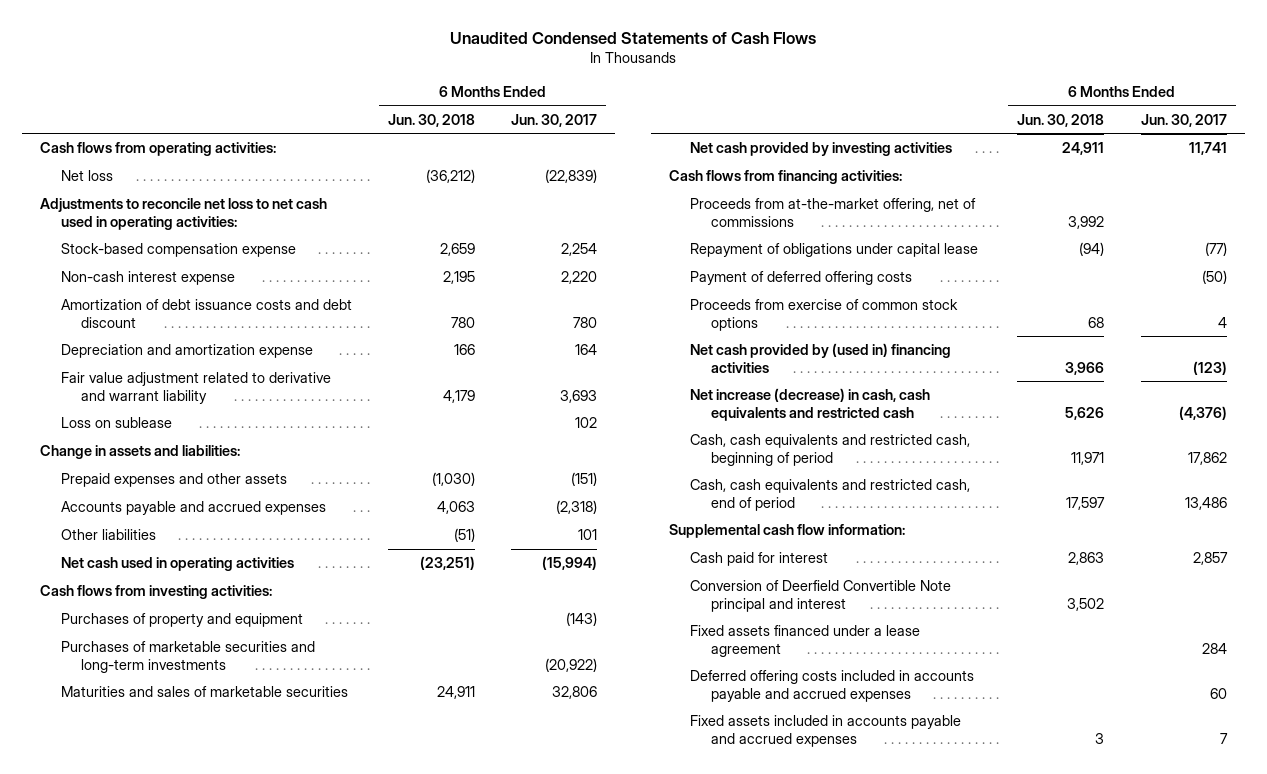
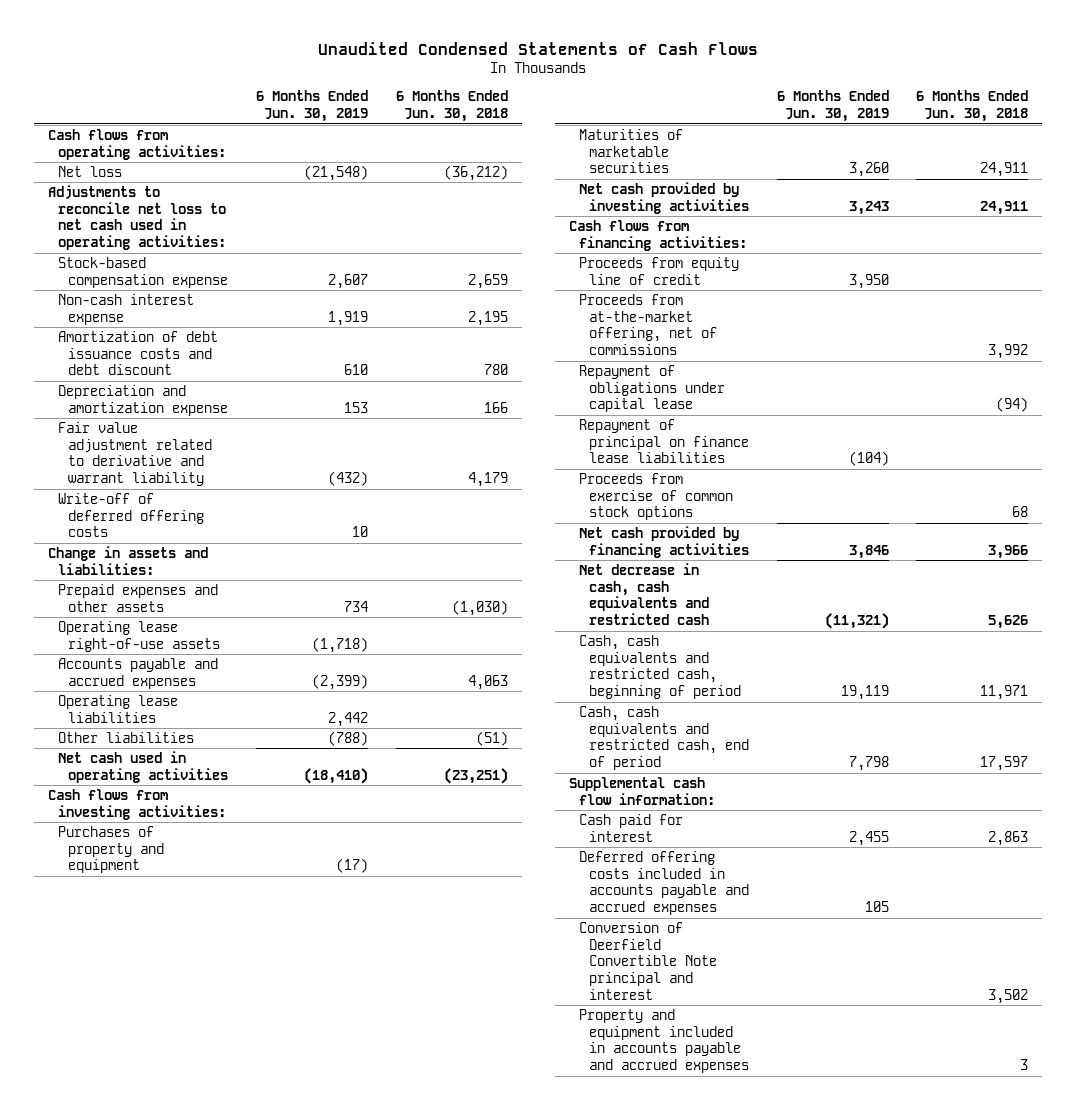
[511,113,598,127] Jun. 30, 2017 -> none
none -> [255,90,368,123] 6 Months Ended Jun. 30, 2019
[60,417,172,429] Loss on sublease -> none
none -> [58,492,205,538] Write-off of deferred offering costs
none -> [58,620,221,652] Operating lease right-of-use assets
none -> [58,694,179,723] Operating lease liabilities
[60,641,315,673] Purchases of marketable securities and long-term investments -> none
[60,686,348,698] Maturities and sales of marketable securities -> [578,128,683,174] Maturities of marketable securities
none -> [578,256,739,285] Proceeds from equity line of credit
[690,271,913,286] Payment of deferred offering costs -> none
none -> [578,418,749,464] Repayment of principal on finance lease liabilities
[690,343,952,373] Net cash provided by (used in) financing activities -> [578,525,749,558] Net cash provided by financing activities
[690,388,931,421] Net increase (decrease) in cash, cash equivalents and restricted cash -> [578,562,709,626] Net decrease in cash, cash equivalents and restricted cash
[690,625,921,657] Fixed assets financed under a lease agreement -> none
[690,580,952,612] Conversion of Deerfield Convertible Note principal and interest -> [578,921,717,1000] Conversion of Deerfield Convertible Note principal and interest
[690,715,962,747] Fixed assets included in accounts payable and accrued expenses -> [578,1008,749,1074] Property and equipment included in accounts payable and accrued expenses

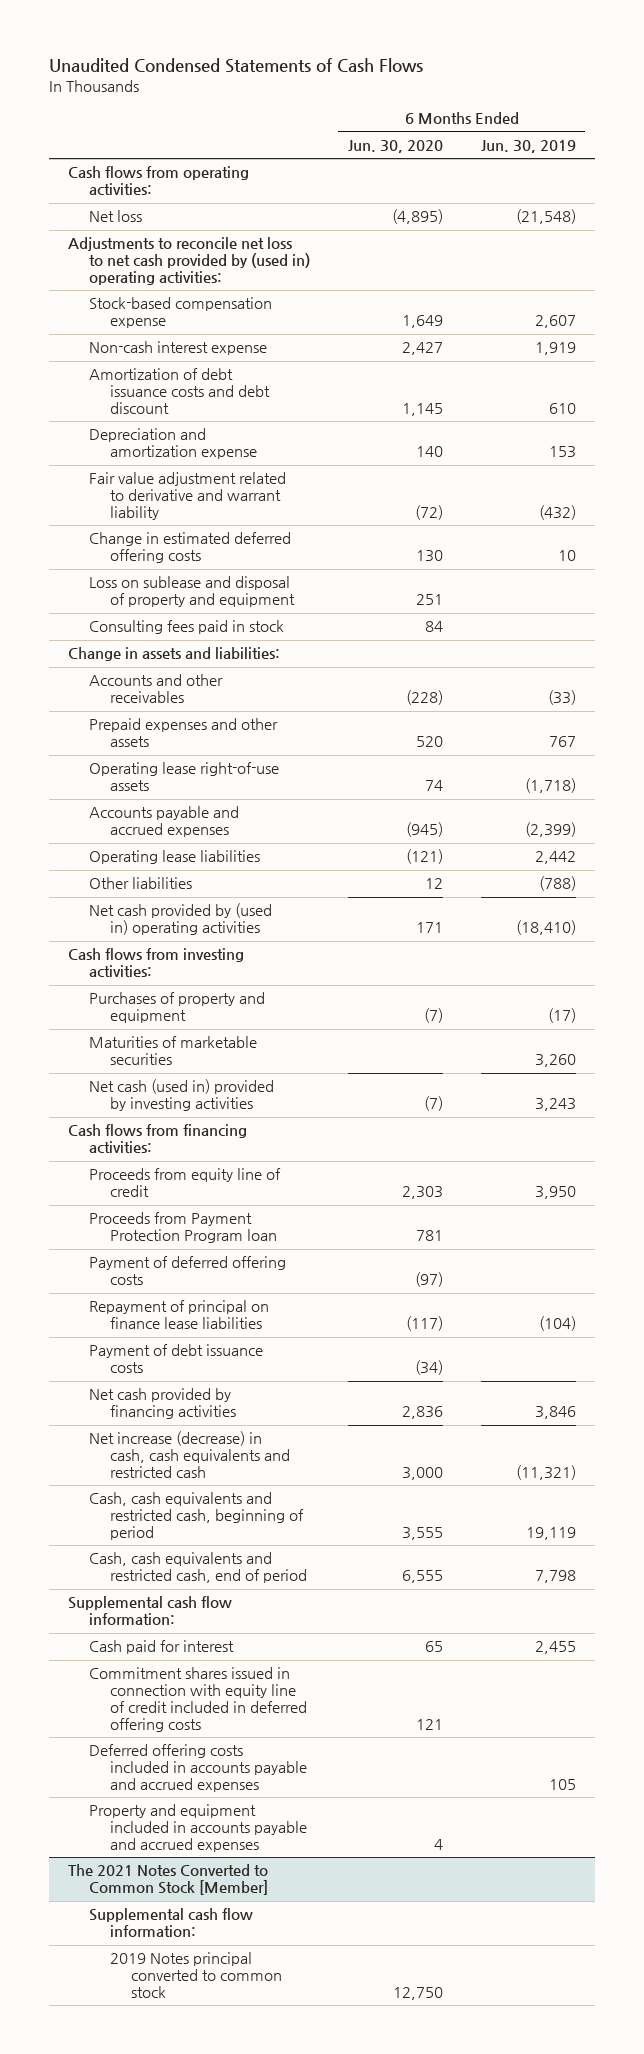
[395,90,508,123] 6 Months Ended Jun. 30, 2018 -> none
none -> [347,139,443,153] Jun. 30, 2020
[48,184,227,251] Adjustments to reconcile net loss to net cash used in operating activities: -> [67,237,311,286] Adjustments to reconcile net loss to net cash provided by (used in) operating activities:
[58,492,205,538] Write-off of deferred offering costs -> [89,532,292,564] Change in estimated deferred offering costs
none -> [89,576,296,608] Loss on sublease and disposal of property and equipment
none -> [89,620,285,635] Consulting fees paid in stock
none -> [89,674,224,704] Accounts and other receivables
[343,600,368,612] 734 -> [548,736,576,748] 767
[58,750,229,783] Net cash used in operating activities -> [89,903,273,936] Net cash provided by (used in) operating activities
[578,181,749,214] Net cash provided by investing activities -> [89,1079,275,1112] Net cash (used in) provided by investing activities
[578,293,717,356] Proceeds from at-the-market offering, net of commissions -> none
[578,364,725,413] Repayment of obligations under capital lease -> none
none -> [89,1212,278,1244] Proceeds from Payment Protection Program loan
none -> [89,1256,287,1286] Payment of deferred offering costs
[578,472,733,521] Proceeds from exercise of common stock options -> none
none -> [89,1344,264,1374] Payment of debt issuance costs
[578,562,709,626] Net decrease in cash, cash equivalents and restricted cash -> [89,1431,291,1479] Net increase (decrease) in cash, cash equivalents and restricted cash
none -> [89,1667,308,1733] Commitment shares issued in connection with equity line of credit included in deferred offering costs
[578,921,717,1000] Conversion of Deerfield Convertible Note principal and interest -> none
none -> [67,1864,269,1896] The 2021 Notes Converted to Common Stock [Member]
none -> [89,1908,254,1938] Supplemental cash flow information:
none -> [110,1952,283,1999] 2019 Notes principal converted to common stock

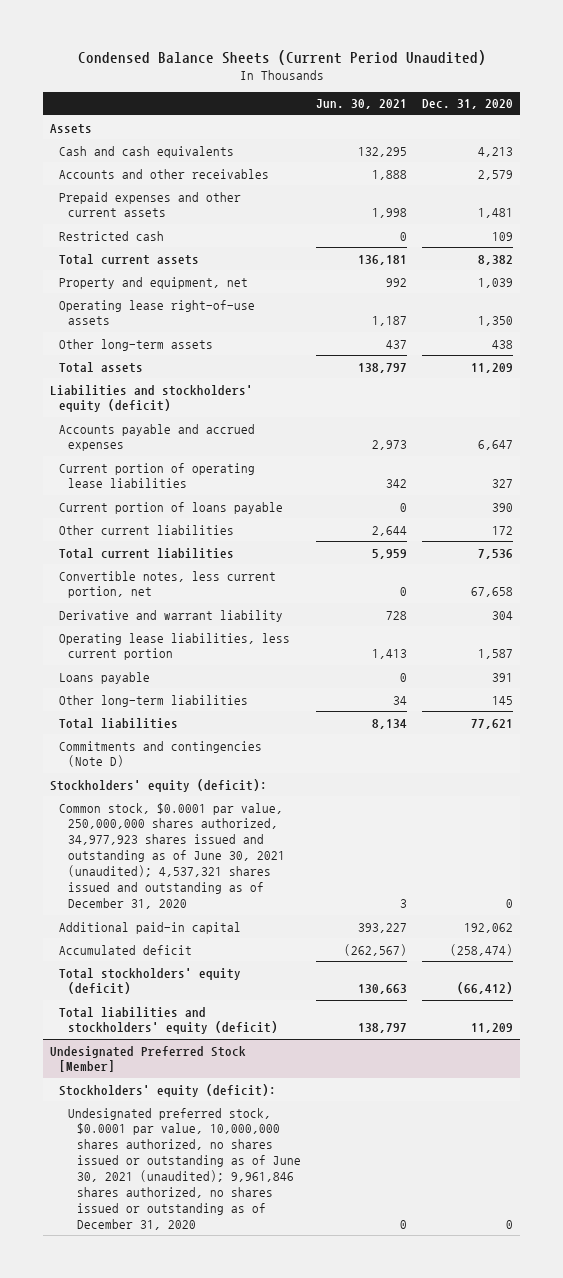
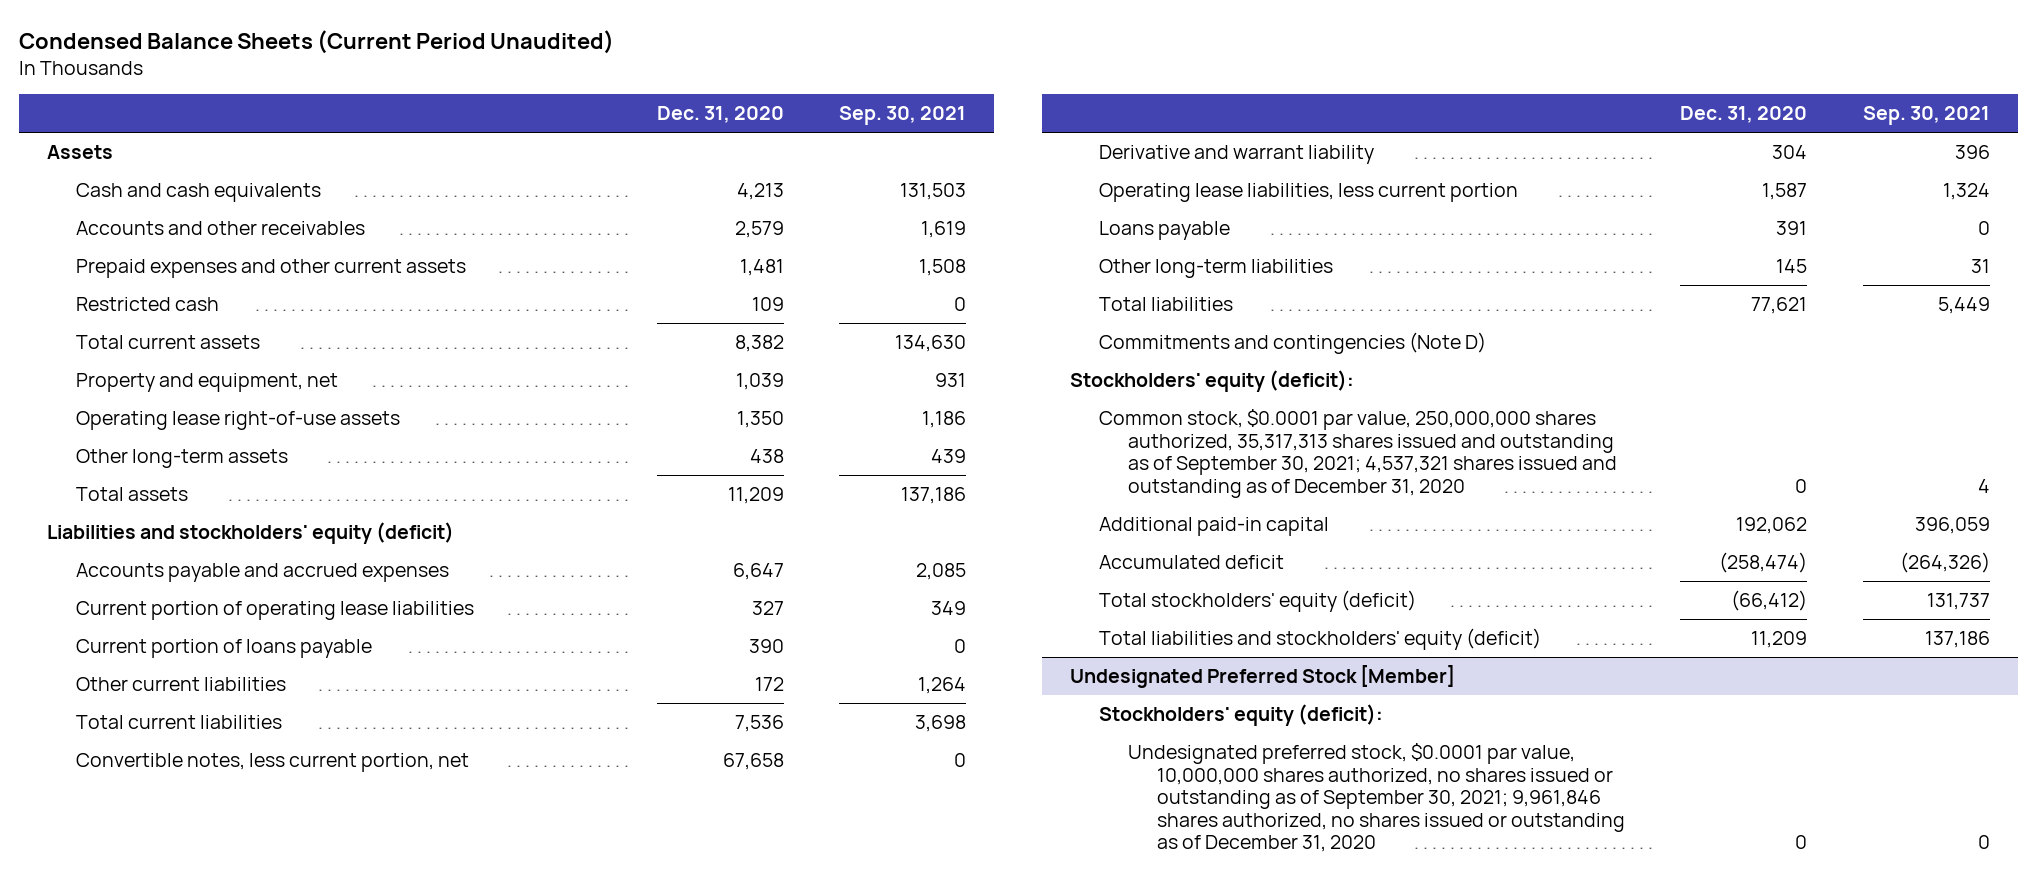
[315,99,407,110] Jun. 30, 2021 -> none
none -> [839,106,967,126] Sep. 30, 2021
[59,802,286,910] Common stock, $0.0001 par value, 250,000,000 shares authorized, 34,977,923 shares issued and outstanding as of June 30, 2021 (unaudited); 4,537,321 shares issued and outstanding as of December 31, 2020 -> [1099,409,1617,498] Common stock, $0.0001 par value, 250,000,000 shares authorized, 35,317,313 shares issued and outstanding as of September 30, 2021; 4,537,321 shares issued and outstanding as of December 31, 2020
[68,1107,301,1231] Undesignated preferred stock, $0.0001 par value, 10,000,000 shares authorized, no shares issued or outstanding as of June 30, 2021 (unaudited); 9,961,846 shares authorized, no shares issued or outstanding as of December 31, 2020 -> [1127,743,1625,853] Undesignated preferred stock, $0.0001 par value, 10,000,000 shares authorized, no shares issued or outstanding as of September 30, 2021; 9,961,846 shares authorized, no shares issued or outstanding as of December 31, 2020

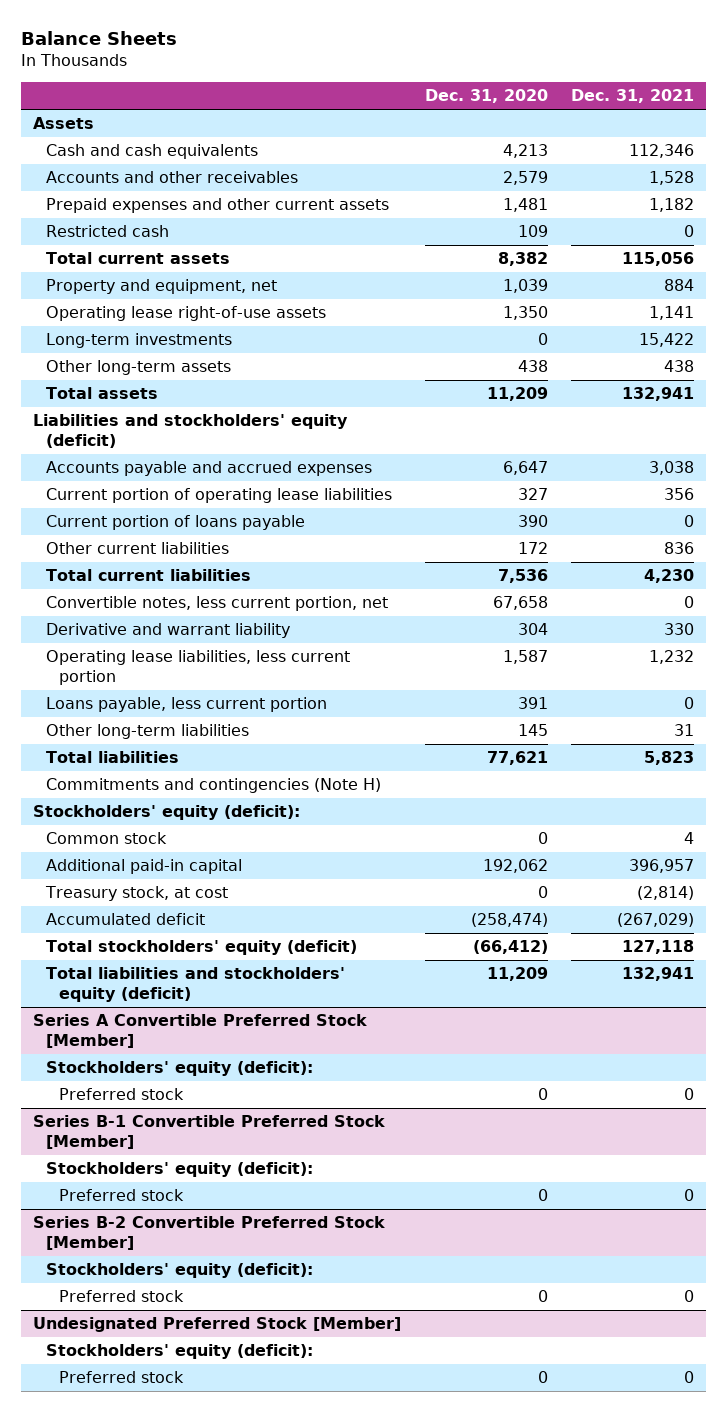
[18,29,614,54] Condensed Balance Sheets (Current Period Unaudited) -> [20,31,177,46] Balance Sheets
[839,106,967,126] Sep. 30, 2021 -> none
none -> [571,89,695,104] Dec. 31, 2021
none -> [46,333,233,349] Long-term investments
[1099,221,1231,241] Loans payable -> [46,697,328,713] Loans payable, less current portion
[1099,332,1487,355] Commitments and contingencies (Note D) -> [46,778,382,794] Commitments and contingencies (Note H)
[1099,409,1617,498] Common stock, $0.0001 par value, 250,000,000 shares authorized, 35,317,313 shares issued and outstanding as of September 30, 2021; 4,537,321 shares issued and outstanding as of December 31, 2020 -> [46,832,168,845] Common stock
none -> [45,886,229,902] Treasury stock, at cost
none -> [32,1014,367,1048] Series A Convertible Preferred Stock [Member]
none -> [46,1061,314,1077] Stockholders' equity (deficit):
none -> [59,1088,185,1101] Preferred stock
none -> [32,1115,385,1149] Series B-1 Convertible Preferred Stock [Member]
none -> [46,1162,314,1178] Stockholders' equity (deficit):
none -> [59,1189,185,1202] Preferred stock
none -> [32,1216,385,1250] Series B-2 Convertible Preferred Stock [Member]
none -> [46,1263,314,1279] Stockholders' equity (deficit):
none -> [59,1290,185,1303] Preferred stock
[1127,743,1625,853] Undesignated preferred stock, $0.0001 par value, 10,000,000 shares authorized, no shares issued or outstanding as of September 30, 2021; 9,961,846 shares authorized, no shares issued or outstanding as of December 31, 2020 -> [59,1371,185,1384] Preferred stock

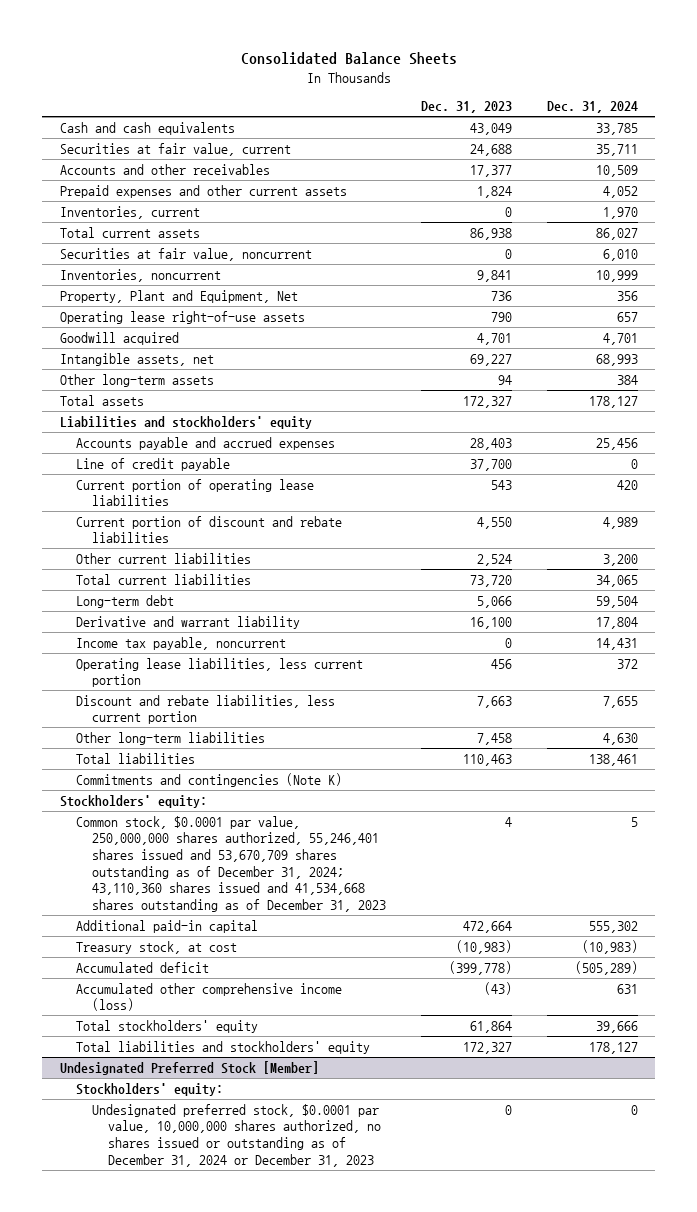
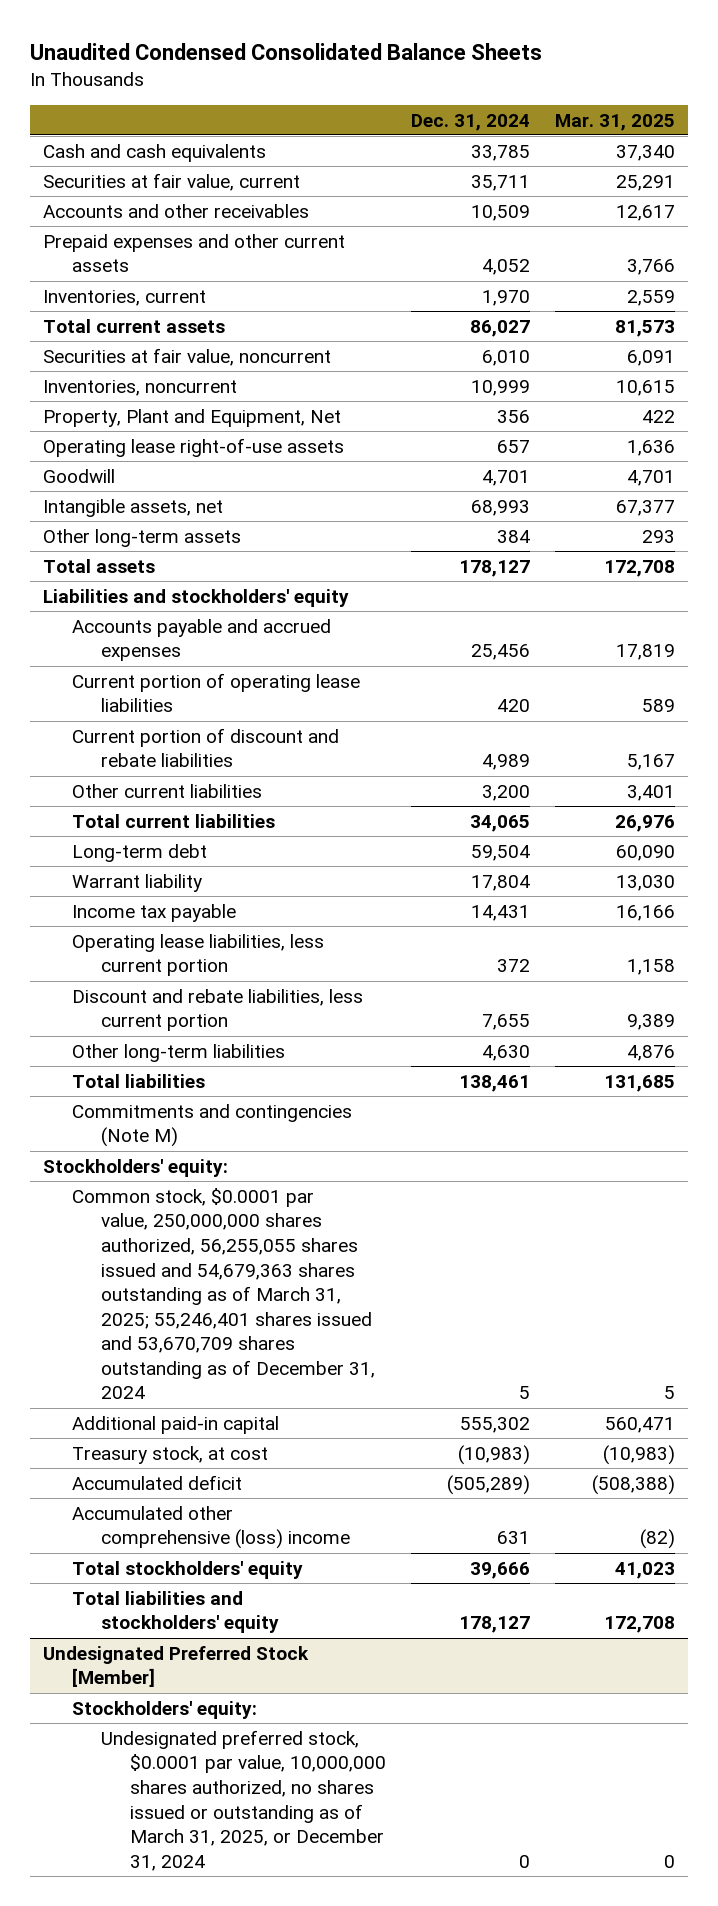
[240,52,457,66] Consolidated Balance Sheets -> [29,42,542,60] Unaudited Condensed Consolidated Balance Sheets
[420,101,512,114] Dec. 31, 2023 -> none
none -> [555,113,676,131] Mar. 31, 2025
[59,331,179,345] Goodwill acquired -> [42,468,115,483] Goodwill
[75,457,230,471] Line of credit payable -> none
[75,615,300,629] Derivative and warrant liability -> [71,873,202,892] Warrant liability
[75,636,286,650] Income tax payable, noncurrent -> [71,903,236,922] Income tax payable
[75,772,342,787] Commitments and contingencies (Note K) -> [71,1103,352,1148] Commitments and contingencies (Note M)
[75,815,387,913] Common stock, $0.0001 par value, 250,000,000 shares authorized, 55,246,401 shares issued and 53,670,709 shares outstanding as of December 31, 2024; 43,110,360 shares issued and 41,534,668 shares outstanding as of December 31, 2023 -> [71,1187,375,1400] Common stock, $0.0001 par value, 250,000,000 shares authorized, 56,255,055 shares issued and 54,679,363 shares outstanding as of March 31, 2025; 55,246,401 shares issued and 53,670,709 shares outstanding as of December 31, 2024
[75,982,342,1012] Accumulated other comprehensive income (loss) -> [71,1505,350,1550] Accumulated other comprehensive (loss) income
[92,1103,382,1167] Undesignated preferred stock, $0.0001 par value, 10,000,000 shares authorized, no shares issued or outstanding as of December 31, 2024 or December 31, 2023 -> [100,1729,386,1871] Undesignated preferred stock, $0.0001 par value, 10,000,000 shares authorized, no shares issued or outstanding as of March 31, 2025, or December 31, 2024

